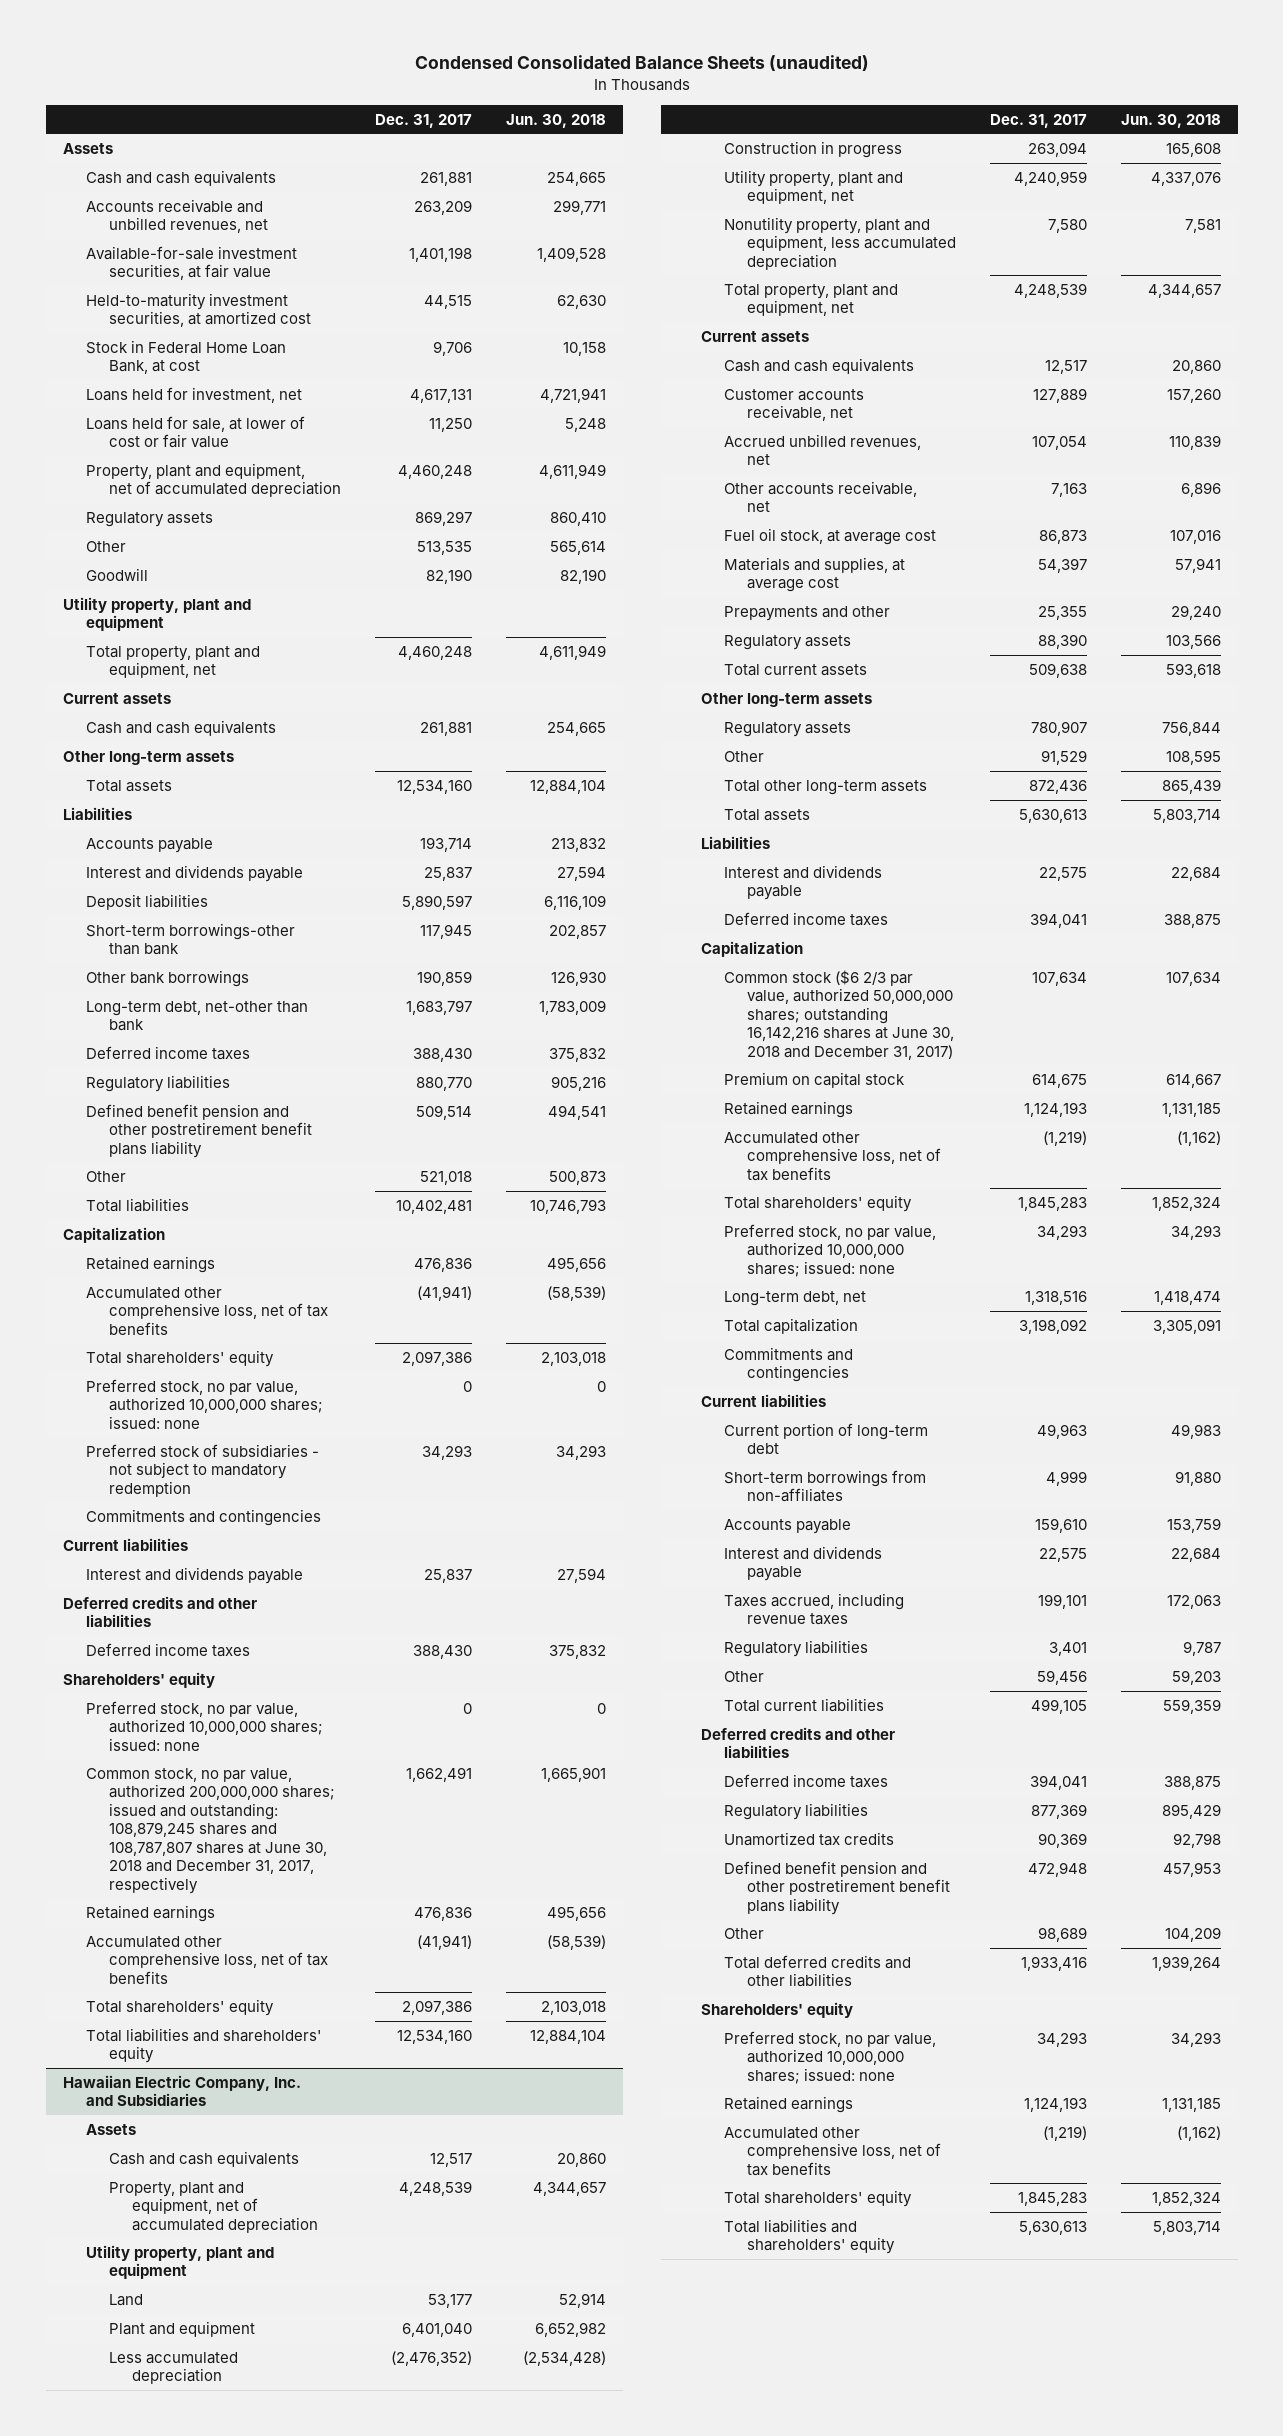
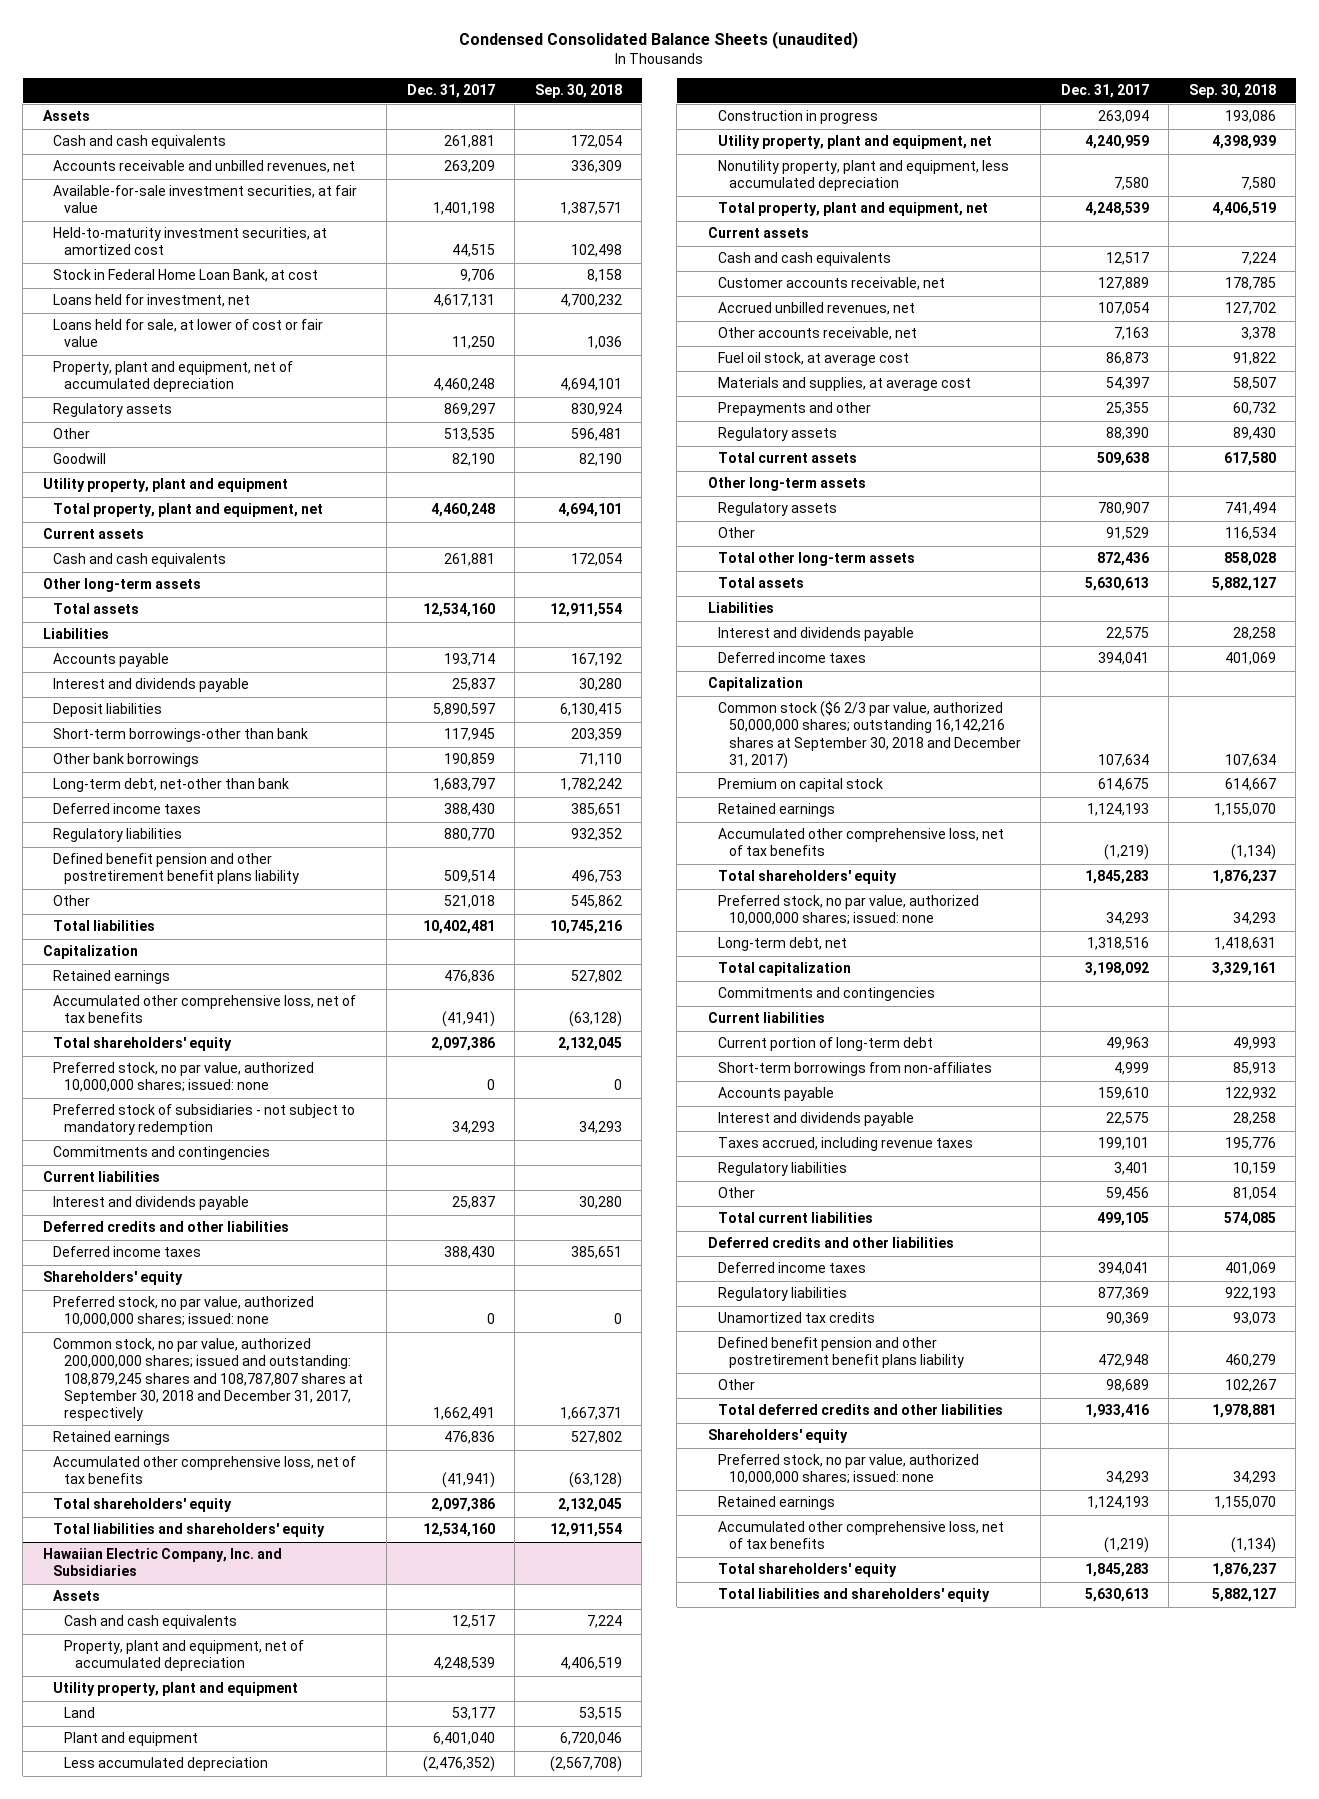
[505,113,606,128] Jun. 30, 2018 -> none
none -> [534,84,622,99] Sep. 30, 2018
[85,1767,335,1894] Common stock, no par value, authorized 200,000,000 shares; issued and outstanding: 108,879,245 shares and 108,787,807 shares at June 30, 2018 and December 31, 2017, respectively -> [53,1338,364,1421] Common stock, no par value, authorized 200,000,000 shares; issued and outstanding: 108,879,245 shares and 108,787,807 shares at September 30, 2018 and December 31, 2017, respectively
[723,969,954,1060] Common stock ($6 2/3 par value, authorized 50,000,000 shares; outstanding 16,142,216 shares at June 30, 2018 and December 31, 2017) -> [718,701,1021,769] Common stock ($6 2/3 par value, authorized 50,000,000 shares; outstanding 16,142,216 shares at September 30, 2018 and December 31, 2017)

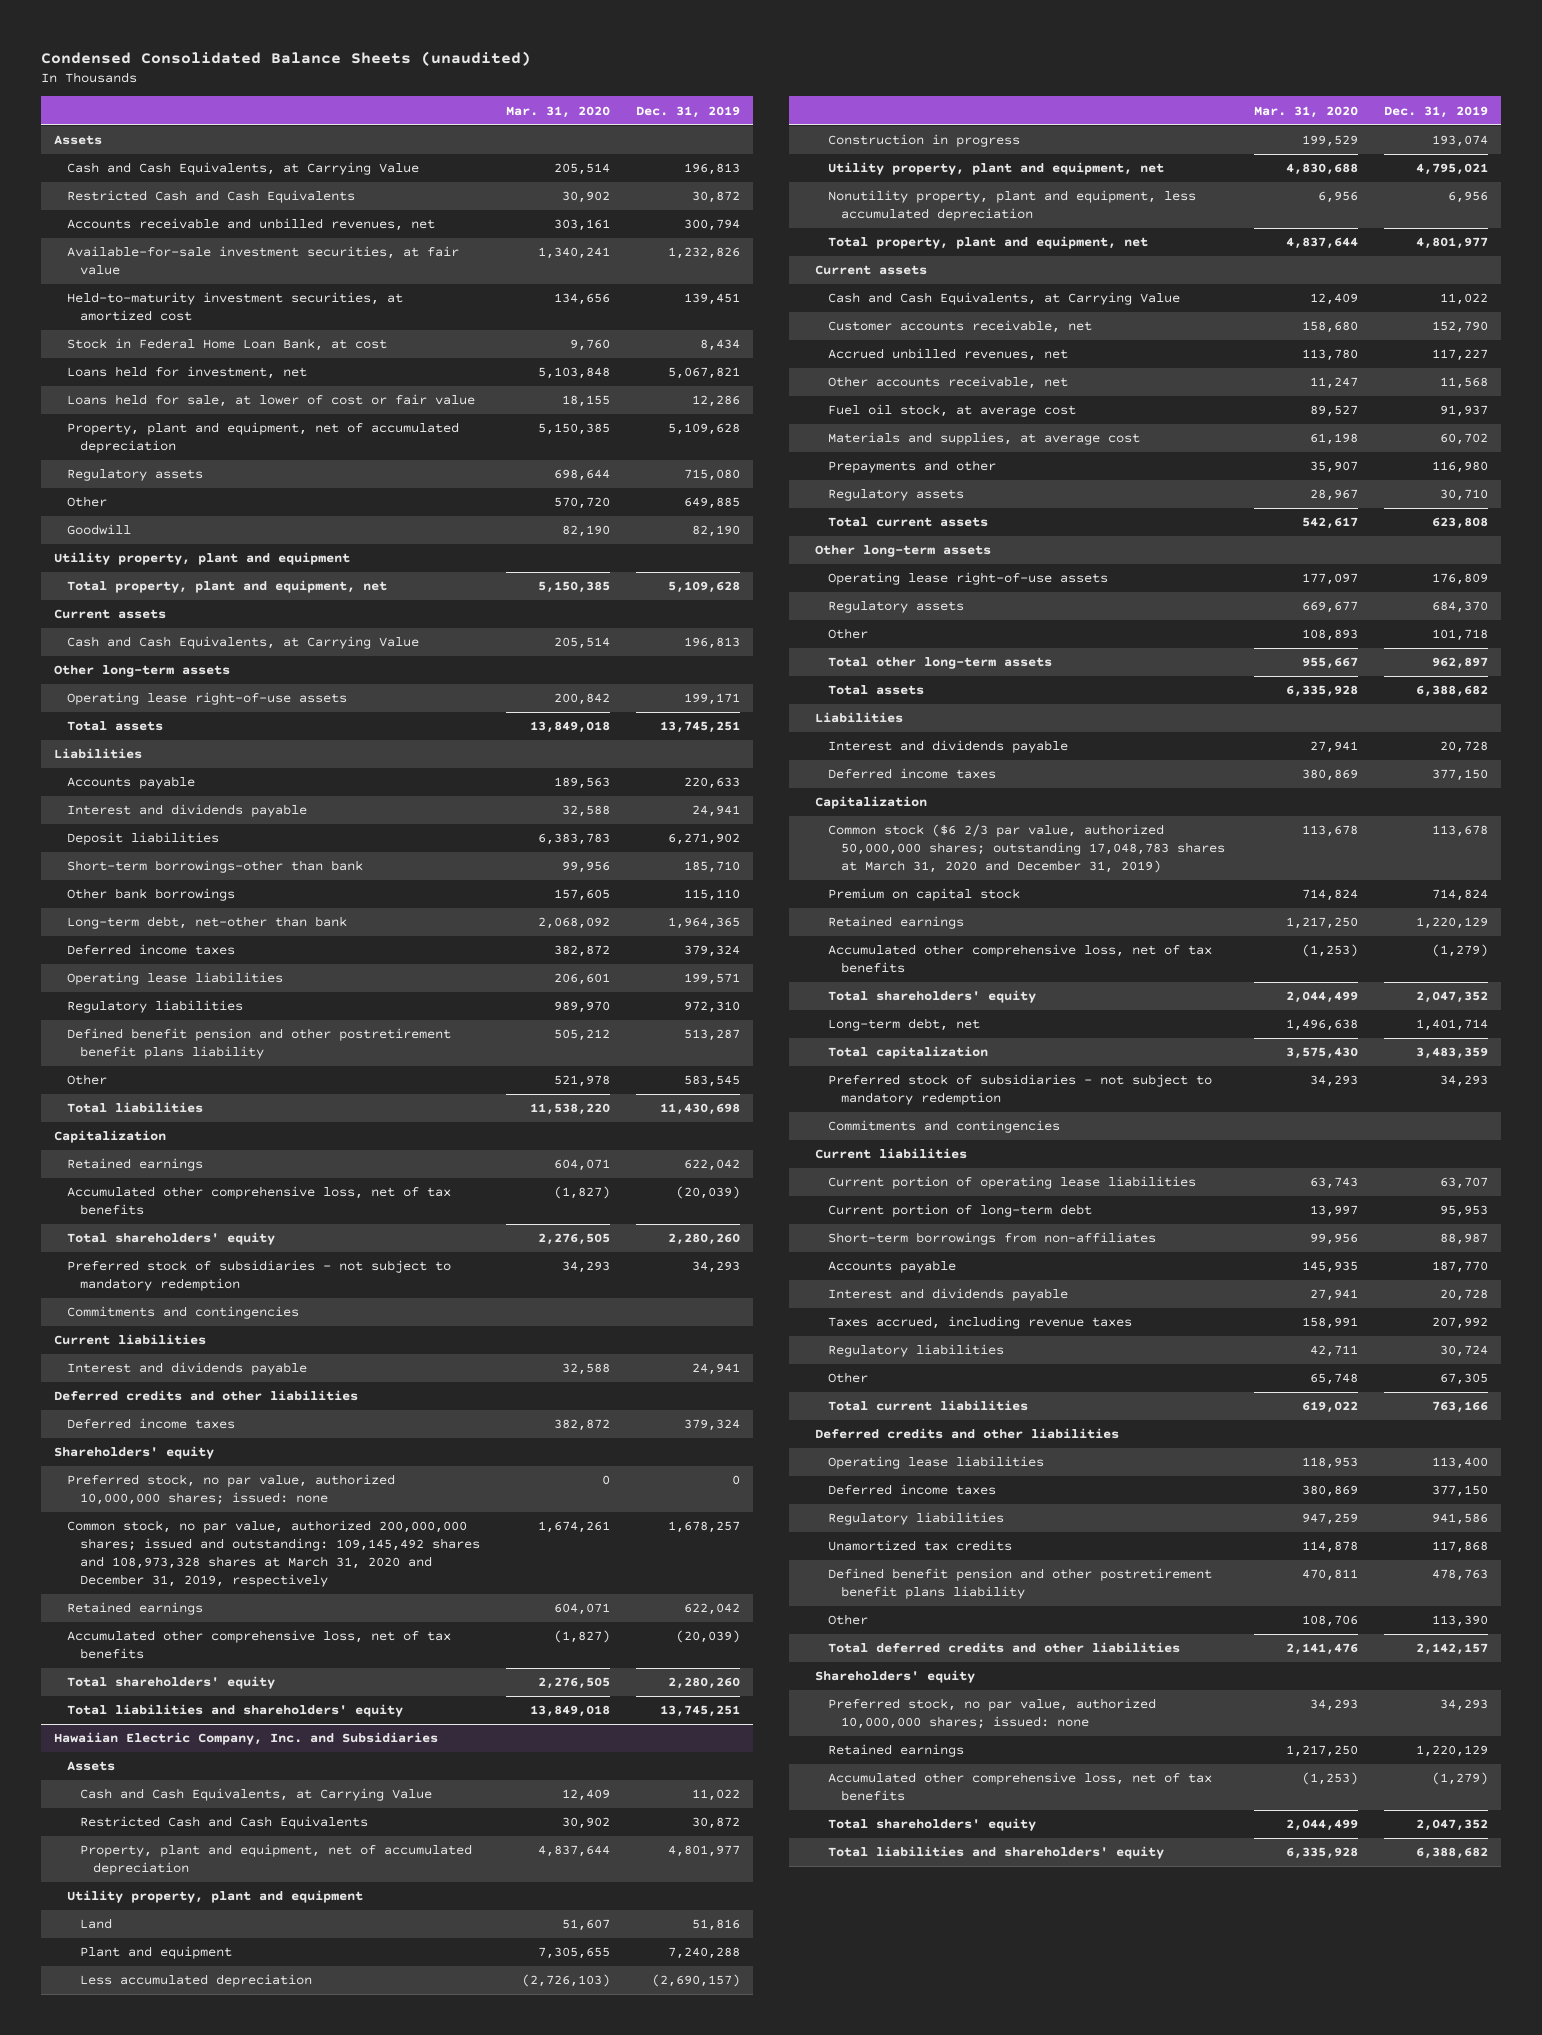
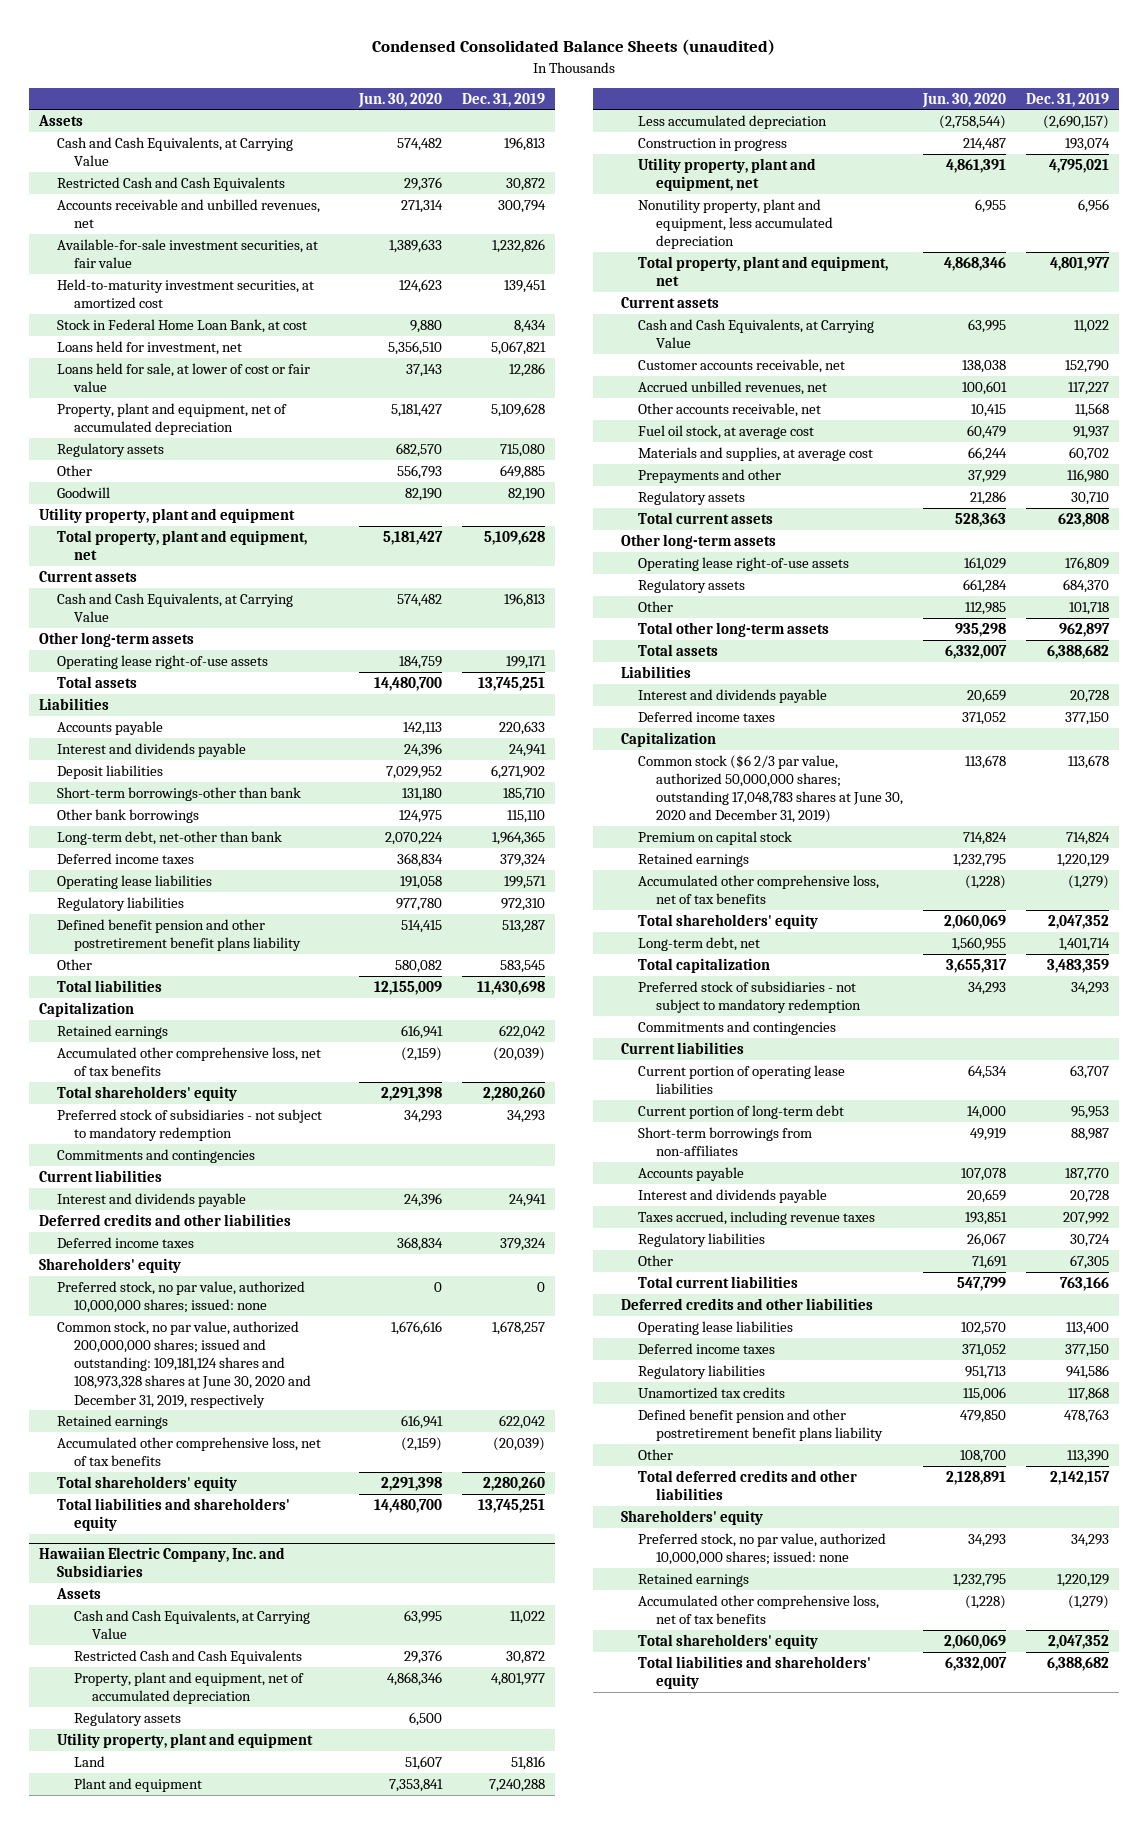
[506,105,611,118] Mar. 31, 2020 -> none
none -> [358,92,443,108] Jun. 30, 2020
[66,1520,480,1587] Common stock, no par value, authorized 200,000,000 shares; issued and outstanding: 109,145,492 shares and 108,973,328 shares at March 31, 2020 and December 31, 2019, respectively -> [56,1321,312,1408] Common stock, no par value, authorized 200,000,000 shares; issued and outstanding: 109,181,124 shares and 108,973,328 shares at June 30, 2020 and December 31, 2019, respectively
none -> [74,1712,182,1727] Regulatory assets
[827,824,1225,873] Common stock ($6 2/3 par value, authorized 50,000,000 shares; outstanding 17,048,783 shares at March 31, 2020 and December 31, 2019) -> [638,755,903,824] Common stock ($6 2/3 par value, authorized 50,000,000 shares; outstanding 17,048,783 shares at June 30, 2020 and December 31, 2019)

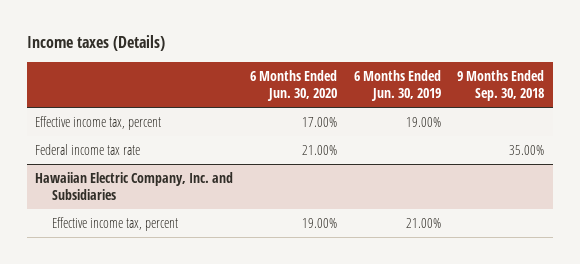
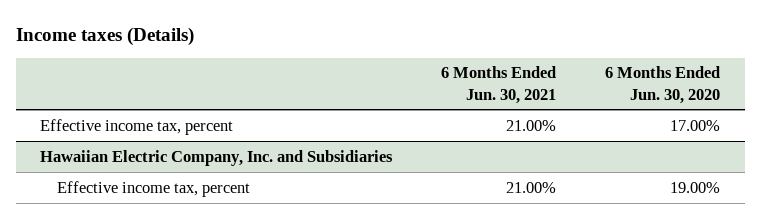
[353,70,441,102] 6 Months Ended Jun. 30, 2019 -> none
[457,70,545,102] 9 Months Ended Sep. 30, 2018 -> none
none -> [441,66,557,104] 6 Months Ended Jun. 30, 2021
[35,143,141,155] Federal income tax rate -> none

